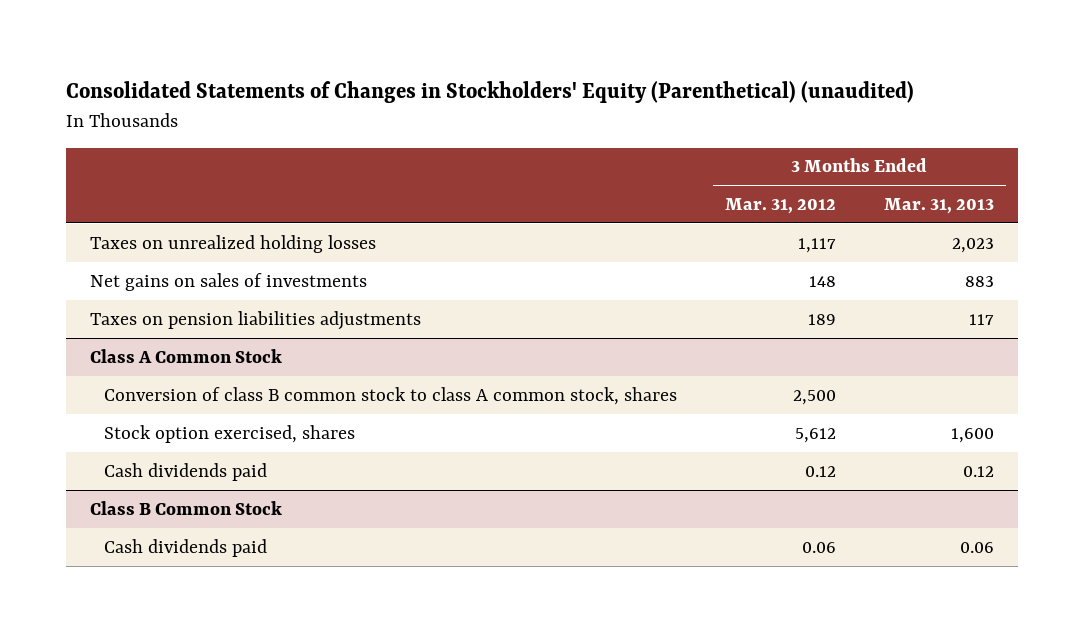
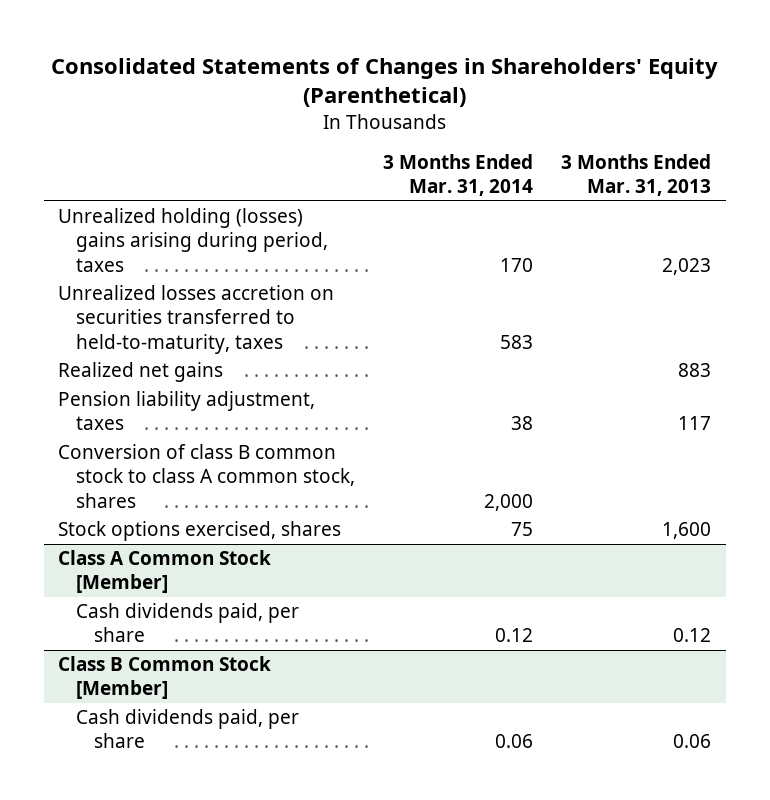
[65,81,914,104] Consolidated Statements of Changes in Stockholders' Equity (Parenthetical) (unaudited) -> [50,57,718,108] Consolidated Statements of Changes in Shareholders' Equity (Parenthetical)
[725,197,837,214] Mar. 31, 2012 -> none
none -> [383,153,534,197] 3 Months Ended Mar. 31, 2014
[89,348,282,363] Class A Common Stock -> none
[89,234,376,253] Taxes on unrealized holding losses -> [58,208,329,272] Unrealized holding (losses) gains arising during period, taxes
none -> [58,285,335,354] Unrealized losses accretion on securities transferred to held-to-maturity, taxes
[89,272,367,291] Net gains on sales of investments -> [58,362,224,383] Realized net gains
[89,310,421,330] Taxes on pension liabilities adjustments -> [58,391,316,431] Pension liability adjustment, taxes
[104,424,356,443] Stock option exercised, shares -> [58,521,342,542] Stock options exercised, shares
none -> [58,550,272,594] Class A Common Stock [Member]
[104,462,268,481] Cash dividends paid -> [76,603,300,643] Cash dividends paid, per share
[89,500,282,515] Class B Common Stock -> [58,656,272,700] Class B Common Stock [Member]
[104,538,268,557] Cash dividends paid -> [76,709,300,749] Cash dividends paid, per share

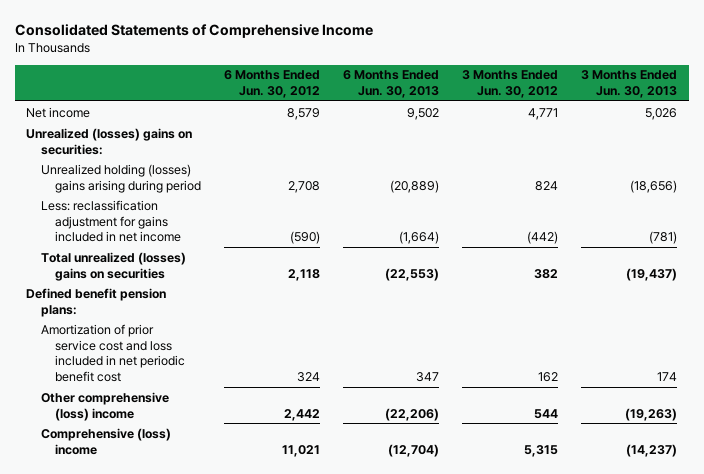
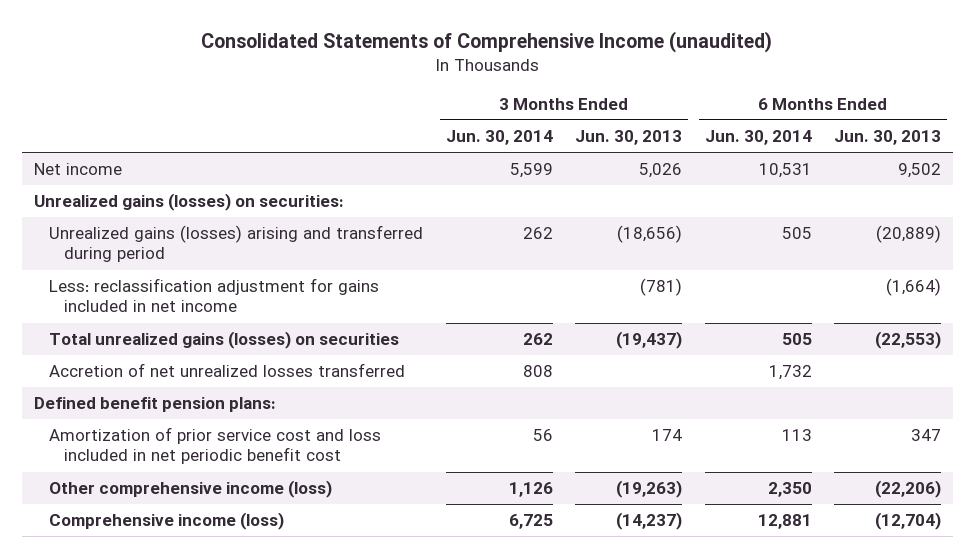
[14,23,373,38] Consolidated Statements of Comprehensive Income -> [201,31,773,54] Consolidated Statements of Comprehensive Income (unaudited)
[223,70,320,99] 6 Months Ended Jun. 30, 2012 -> none
[462,70,559,99] 3 Months Ended Jun. 30, 2012 -> none
none -> [445,130,553,146] Jun. 30, 2014
none -> [704,130,812,146] Jun. 30, 2014
[26,127,193,155] Unrealized (losses) gains on securities: -> [33,193,344,212] Unrealized gains (losses) on securities:
[40,163,201,193] Unrealized holding (losses) gains arising during period -> [48,225,423,263] Unrealized gains (losses) arising and transferred during period
[40,251,186,281] Total unrealized (losses) gains on securities -> [48,331,399,350] Total unrealized gains (losses) on securities
none -> [48,363,405,378] Accretion of net unrealized losses transferred
[40,391,169,421] Other comprehensive (loss) income -> [48,480,332,499] Other comprehensive income (loss)
[40,427,171,455] Comprehensive (loss) income -> [48,512,284,531] Comprehensive income (loss)

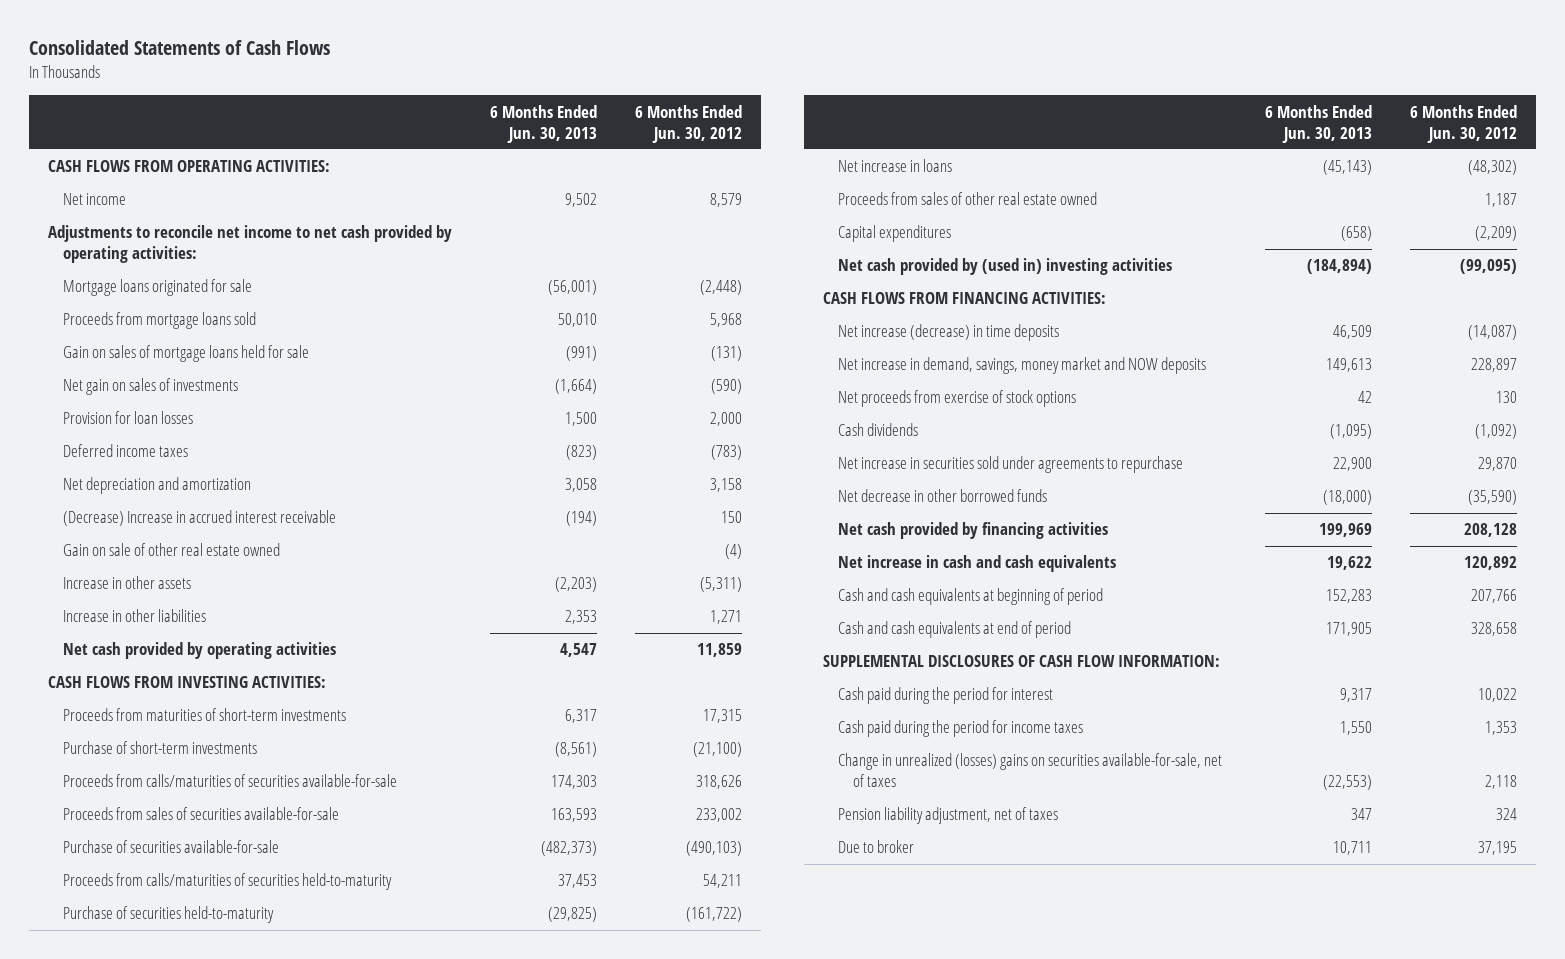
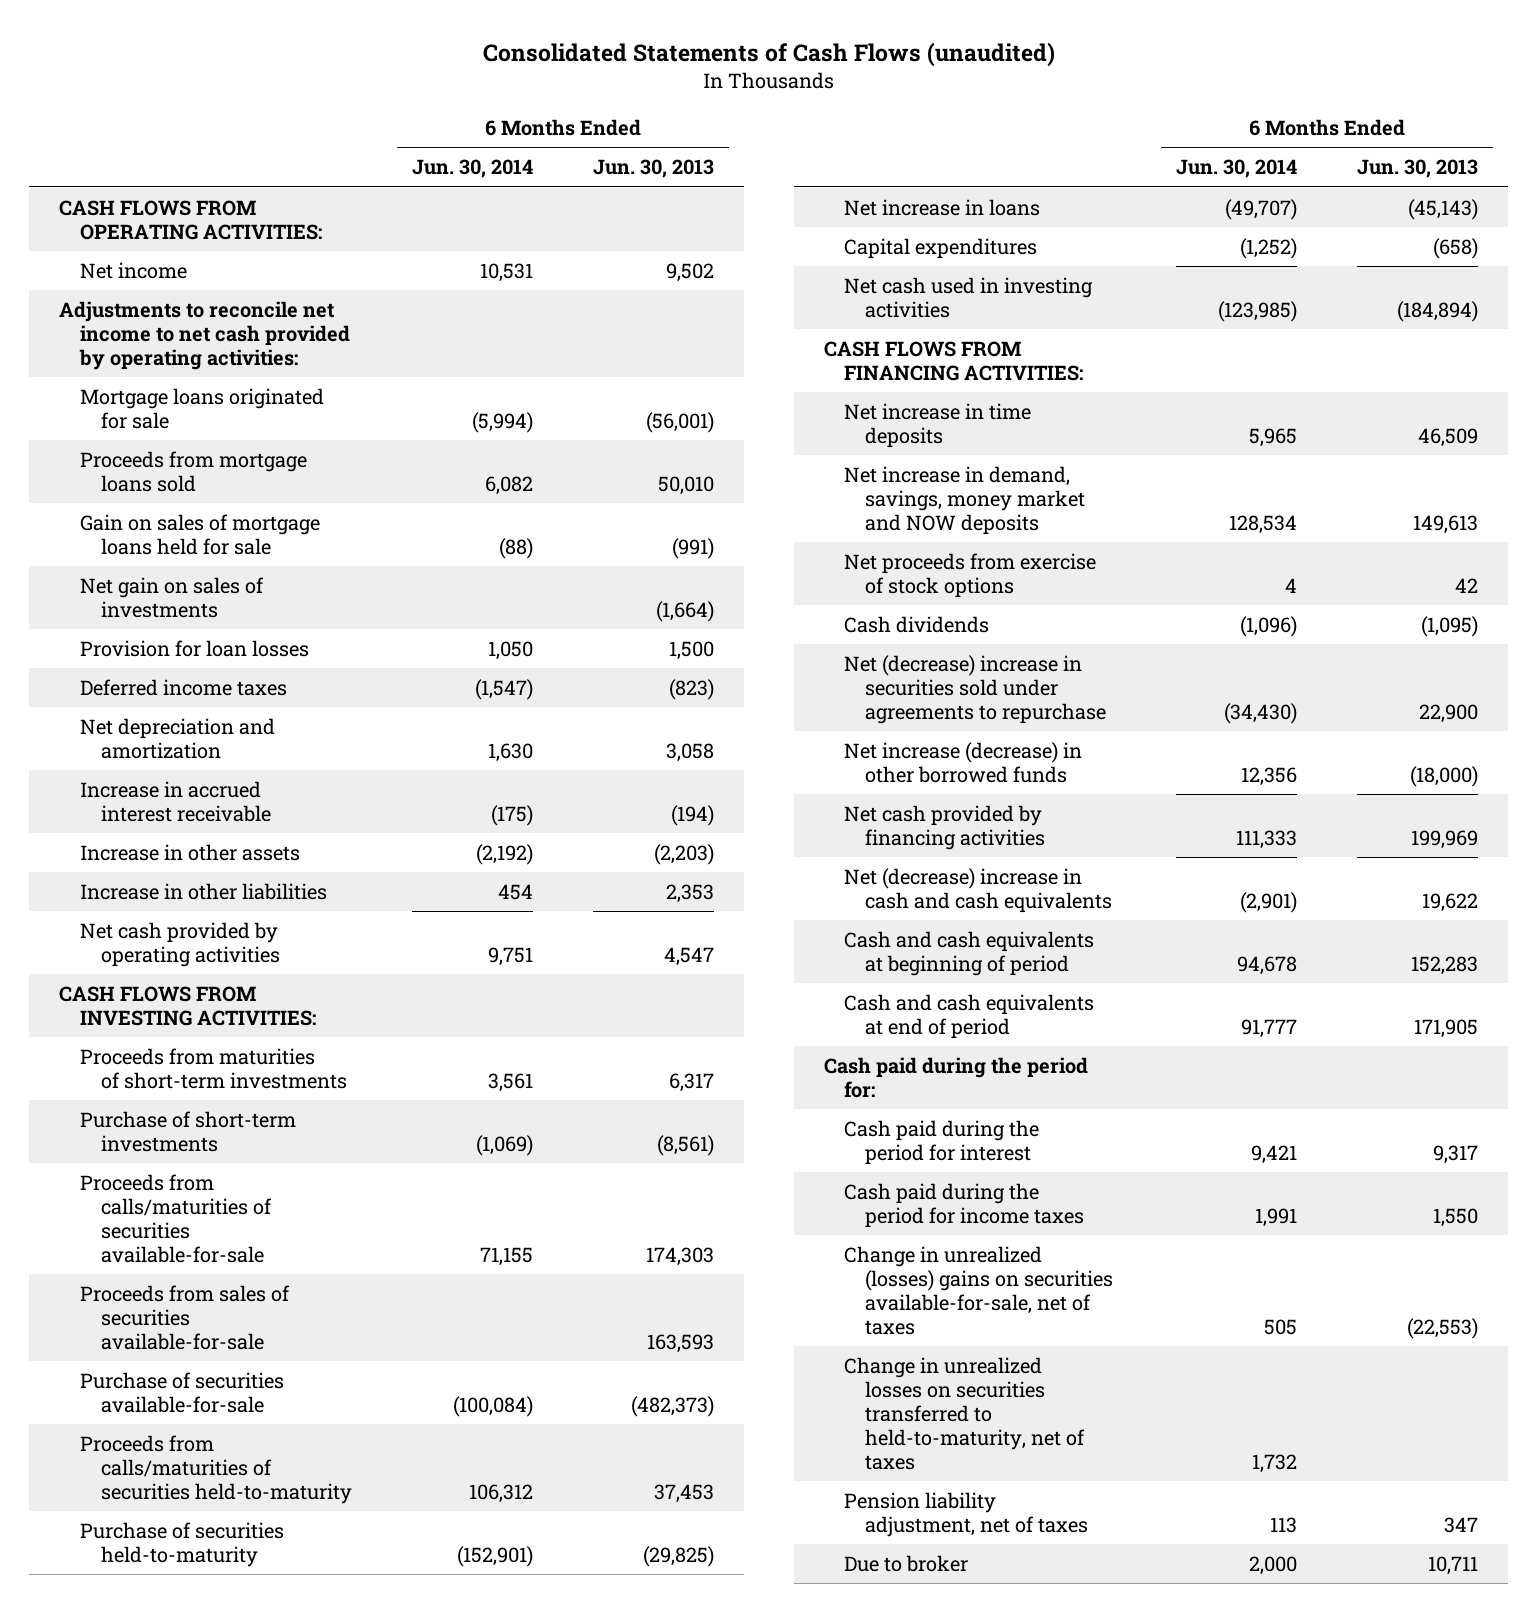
[28,40,330,56] Consolidated Statements of Cash Flows -> [482,41,1055,67] Consolidated Statements of Cash Flows (unaudited)
[635,104,743,143] 6 Months Ended Jun. 30, 2012 -> none
none -> [411,159,533,179] Jun. 30, 2014
[62,543,280,557] Gain on sale of other real estate owned -> none
[62,510,336,527] (Decrease) Increase in accrued interest receivable -> [80,780,271,822] Increase in accrued interest receivable
[837,192,1097,206] Proceeds from sales of other real estate owned -> none
[837,258,1172,276] Net cash provided by (used in) investing activities -> [844,276,1094,318] Net cash used in investing activities
[837,324,1059,342] Net increase (decrease) in time deposits -> [844,402,1032,448] Net increase in time deposits
[837,456,1183,474] Net increase in securities sold under agreements to repurchase -> [844,654,1107,724] Net (decrease) increase in securities sold under agreements to repurchase
[837,489,1047,503] Net decrease in other borrowed funds -> [844,741,1083,783] Net increase (decrease) in other borrowed funds
[837,555,1116,573] Net increase in cash and cash equivalents -> [844,867,1113,913] Net (decrease) increase in cash and cash equivalents
[822,655,1220,668] SUPPLEMENTAL DISCLOSURES OF CASH FLOW INFORMATION: -> none
none -> [823,1056,1088,1098] Cash paid during the period for:
none -> [844,1356,1086,1470] Change in unrealized losses on securities transferred to held-to-maturity, net of taxes

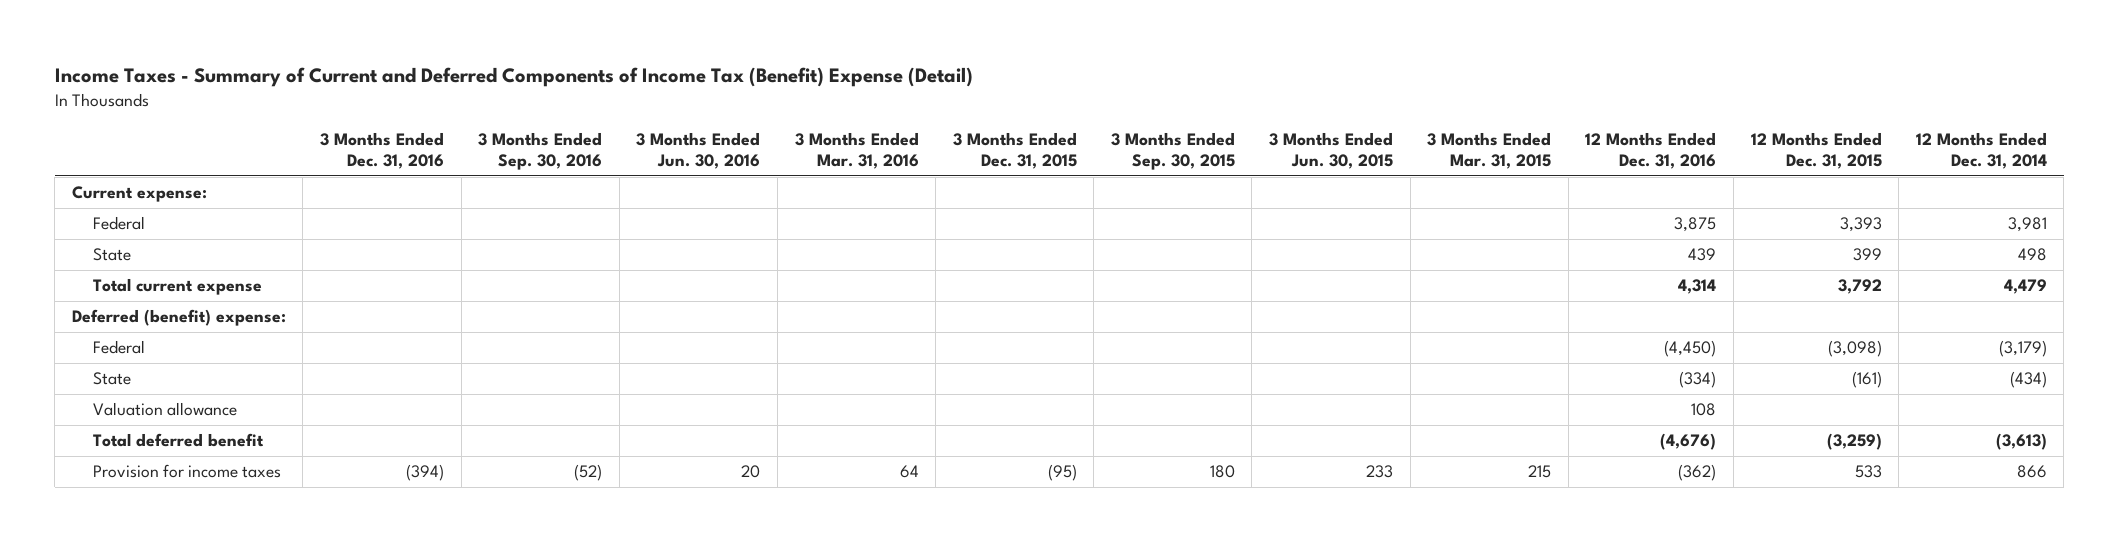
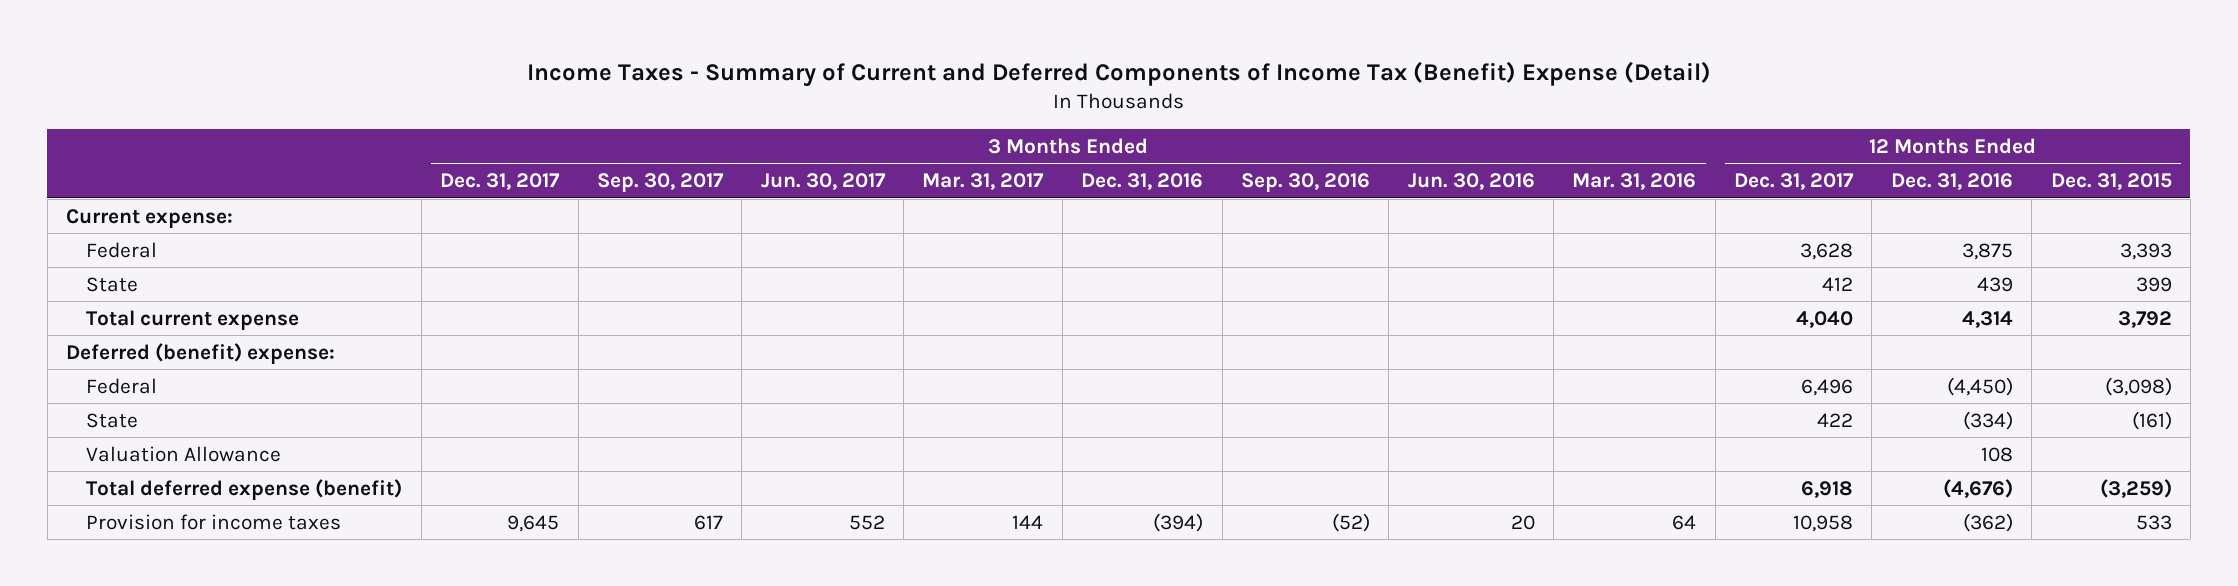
[952,131,1077,170] 3 Months Ended Dec. 31, 2015 -> none
[1110,131,1235,171] 3 Months Ended Sep. 30, 2015 -> none
[1269,131,1394,170] 3 Months Ended Jun. 30, 2015 -> none
[1427,131,1552,170] 3 Months Ended Mar. 31, 2015 -> none
[1915,131,2047,170] 12 Months Ended Dec. 31, 2014 -> none
none -> [440,173,561,191] Dec. 31, 2017
none -> [596,173,724,193] Sep. 30, 2017
none -> [760,173,886,191] Jun. 30, 2017
none -> [922,173,1045,191] Mar. 31, 2017
none -> [1734,173,1855,191] Dec. 31, 2017
[92,402,237,417] Valuation allowance -> [86,445,282,462] Valuation Allowance
[92,433,264,448] Total deferred benefit -> [86,478,403,500] Total deferred expense (benefit)

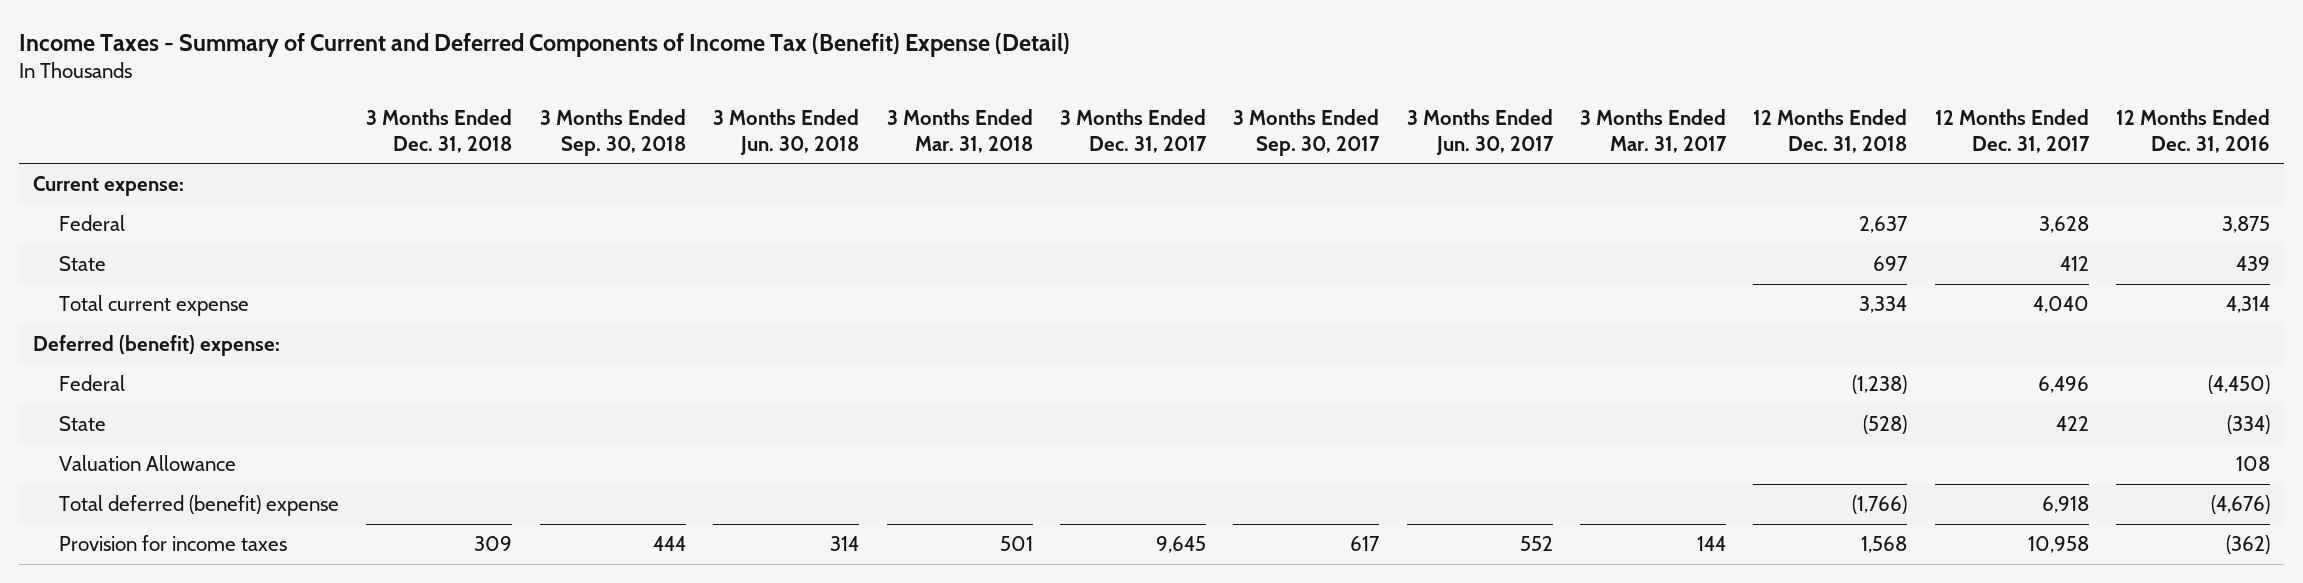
[1081,173,1204,191] Dec. 31, 2016 -> none
[1240,173,1370,193] Sep. 30, 2016 -> none
[1407,173,1535,191] Jun. 30, 2016 -> none
[1572,173,1697,191] Mar. 31, 2016 -> none
[2050,173,2172,191] Dec. 31, 2015 -> none
none -> [366,109,513,153] 3 Months Ended Dec. 31, 2018
none -> [539,109,686,156] 3 Months Ended Sep. 30, 2018
none -> [713,109,860,155] 3 Months Ended Jun. 30, 2018
none -> [886,109,1033,153] 3 Months Ended Mar. 31, 2018
none -> [1753,109,1908,153] 12 Months Ended Dec. 31, 2018
[86,478,403,500] Total deferred expense (benefit) -> [59,494,340,516] Total deferred (benefit) expense

